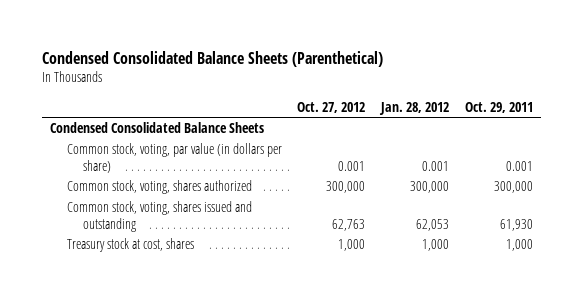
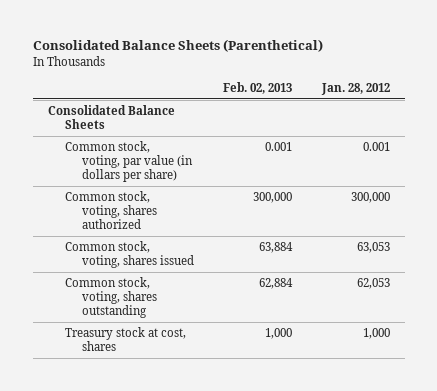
[41,50,383,67] Condensed Consolidated Balance Sheets (Parenthetical) -> [32,39,323,53] Consolidated Balance Sheets (Parenthetical)
[297,101,366,113] Oct. 27, 2012 -> none
[465,101,534,113] Oct. 29, 2011 -> none
none -> [223,82,293,95] Feb. 02, 2013
[49,122,264,134] Condensed Consolidated Balance Sheets -> [47,104,175,130] Consolidated Balance Sheets
none -> [64,240,194,269] Common stock, voting, shares issued
[66,201,252,232] Common stock, voting, shares issued and outstanding -> [64,276,157,319] Common stock, voting, shares outstanding

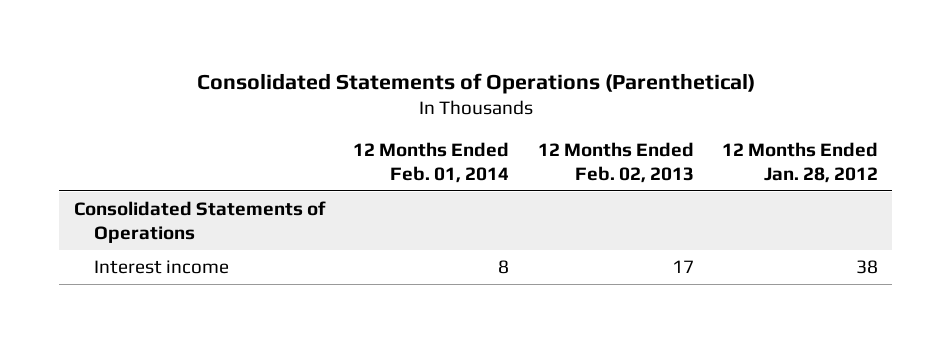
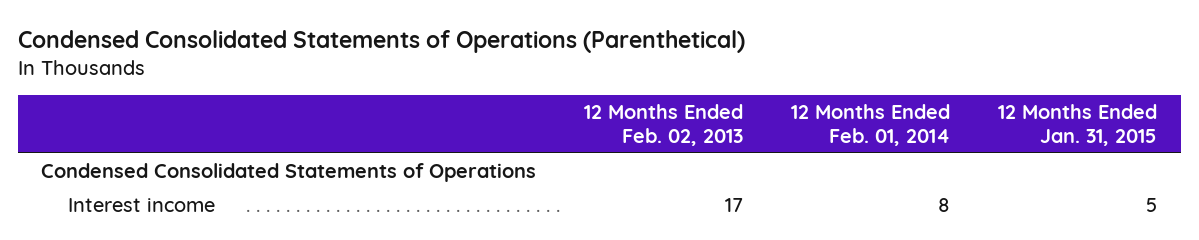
[196,72,755,94] Consolidated Statements of Operations (Parenthetical) -> [17,30,745,54] Condensed Consolidated Statements of Operations (Parenthetical)
[722,142,879,183] 12 Months Ended Jan. 28, 2012 -> none
none -> [998,104,1158,146] 12 Months Ended Jan. 31, 2015
[73,201,326,243] Consolidated Statements of Operations -> [41,163,537,183] Condensed Consolidated Statements of Operations

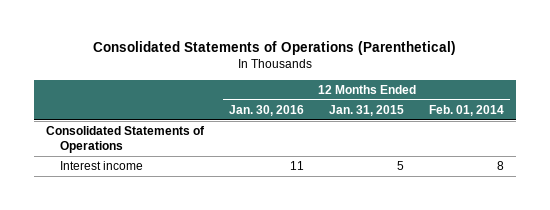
[17,30,745,54] Condensed Consolidated Statements of Operations (Parenthetical) -> [93,41,457,56] Consolidated Statements of Operations (Parenthetical)
[584,104,744,146] 12 Months Ended Feb. 02, 2013 -> none
none -> [229,104,305,116] Jan. 30, 2016
[41,163,537,183] Condensed Consolidated Statements of Operations -> [46,126,206,153] Consolidated Statements of Operations

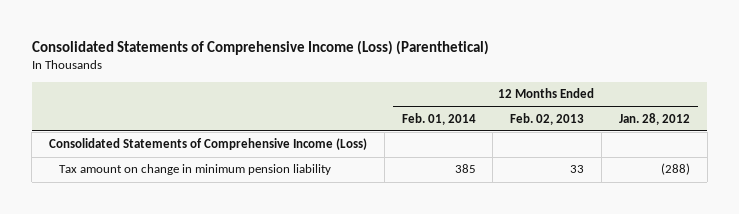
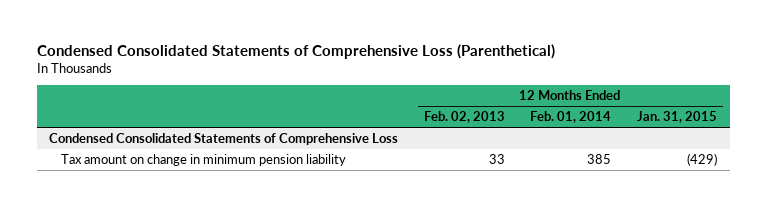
[31,39,489,55] Consolidated Statements of Comprehensive Income (Loss) (Parenthetical) -> [36,43,555,59] Condensed Consolidated Statements of Comprehensive Loss (Parenthetical)
[618,112,690,125] Jan. 28, 2012 -> none
none -> [636,111,717,124] Jan. 31, 2015
[48,138,367,151] Consolidated Statements of Comprehensive Income (Loss) -> [49,133,399,146] Condensed Consolidated Statements of Comprehensive Loss

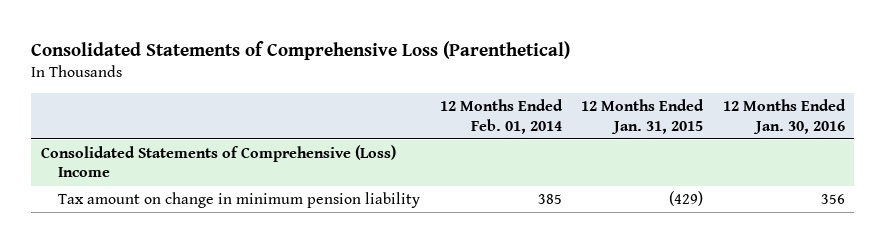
[36,43,555,59] Condensed Consolidated Statements of Comprehensive Loss (Parenthetical) -> [31,40,571,60] Consolidated Statements of Comprehensive Loss (Parenthetical)
[423,111,505,124] Feb. 02, 2013 -> none
none -> [722,99,846,134] 12 Months Ended Jan. 30, 2016
[49,133,399,146] Condensed Consolidated Statements of Comprehensive Loss -> [41,145,397,178] Consolidated Statements of Comprehensive (Loss) Income

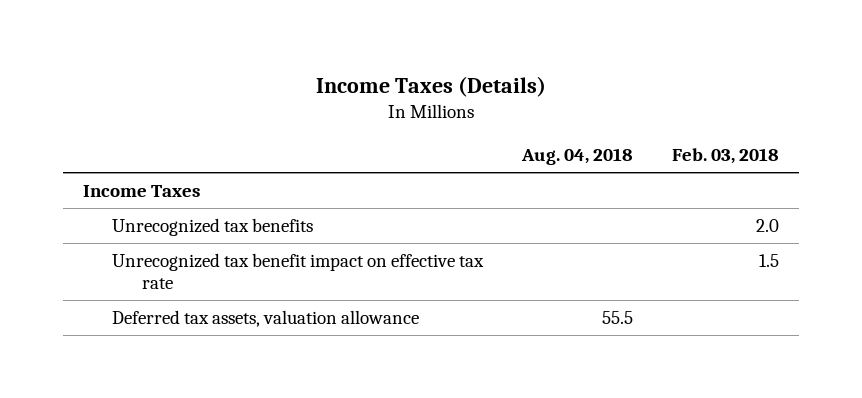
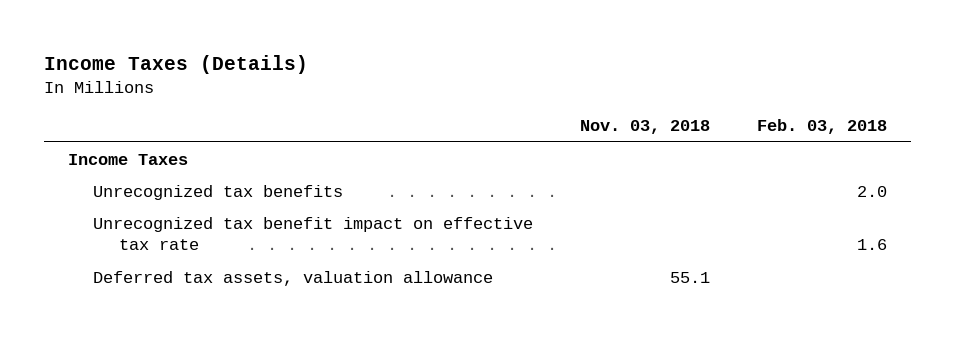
[521,148,634,166] Aug. 04, 2018 -> none
none -> [580,120,711,135] Nov. 03, 2018
[759,253,780,267] 1.5 -> [857,239,888,251] 1.6

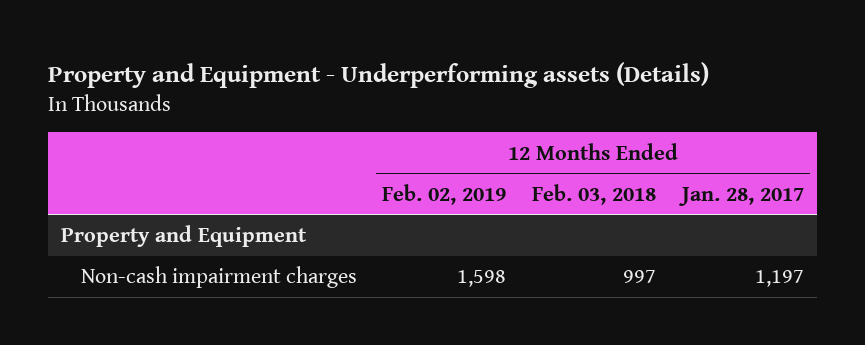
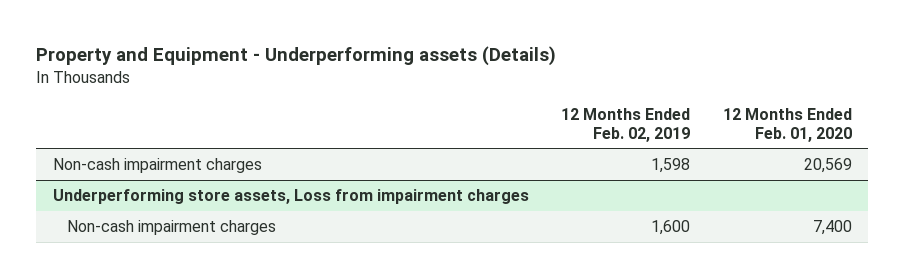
[532,183,657,205] Feb. 03, 2018 -> none
[677,186,804,206] Jan. 28, 2017 -> none
none -> [722,107,852,142] 12 Months Ended Feb. 01, 2020
[60,225,307,248] Property and Equipment -> none
none -> [52,188,529,204] Underperforming store assets, Loss from impairment charges
none -> [67,219,277,235] Non-cash impairment charges

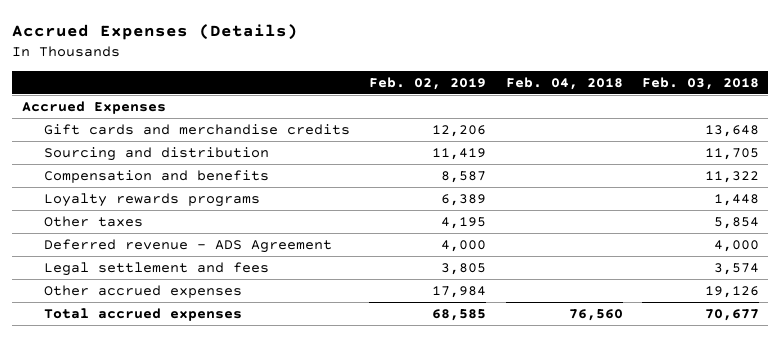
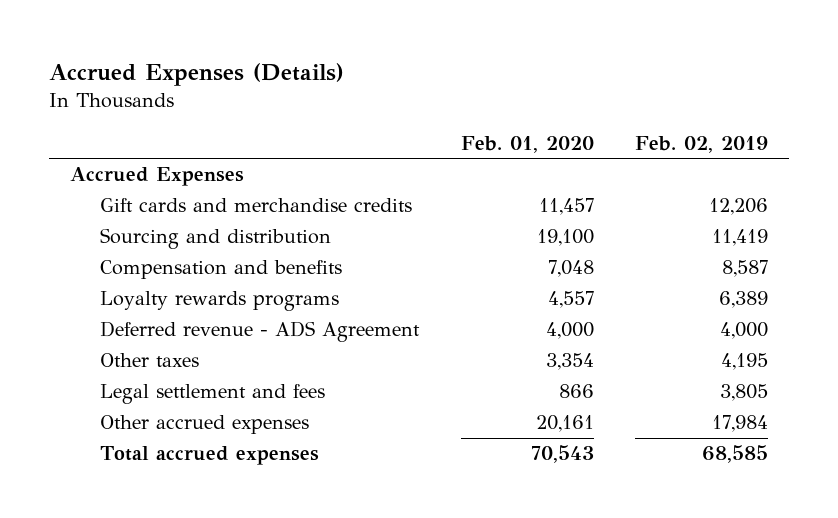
[505,76,623,90] Feb. 04, 2018 -> none
[641,76,759,90] Feb. 03, 2018 -> none
none -> [460,135,594,153] Feb. 01, 2020
[44,215,144,227] Other taxes -> [99,353,199,368] Other taxes

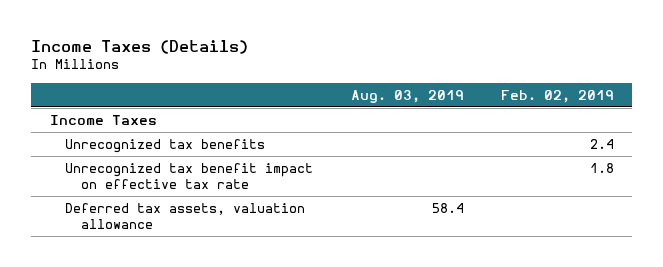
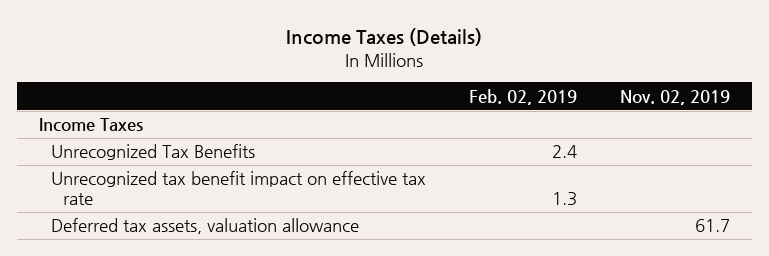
[350,89,464,103] Aug. 03, 2019 -> none
none -> [620,89,731,105] Nov. 02, 2019
[65,139,266,154] Unrecognized tax benefits -> [50,144,255,161] Unrecognized Tax Benefits
[589,163,614,174] 1.8 -> [551,192,577,207] 1.3

